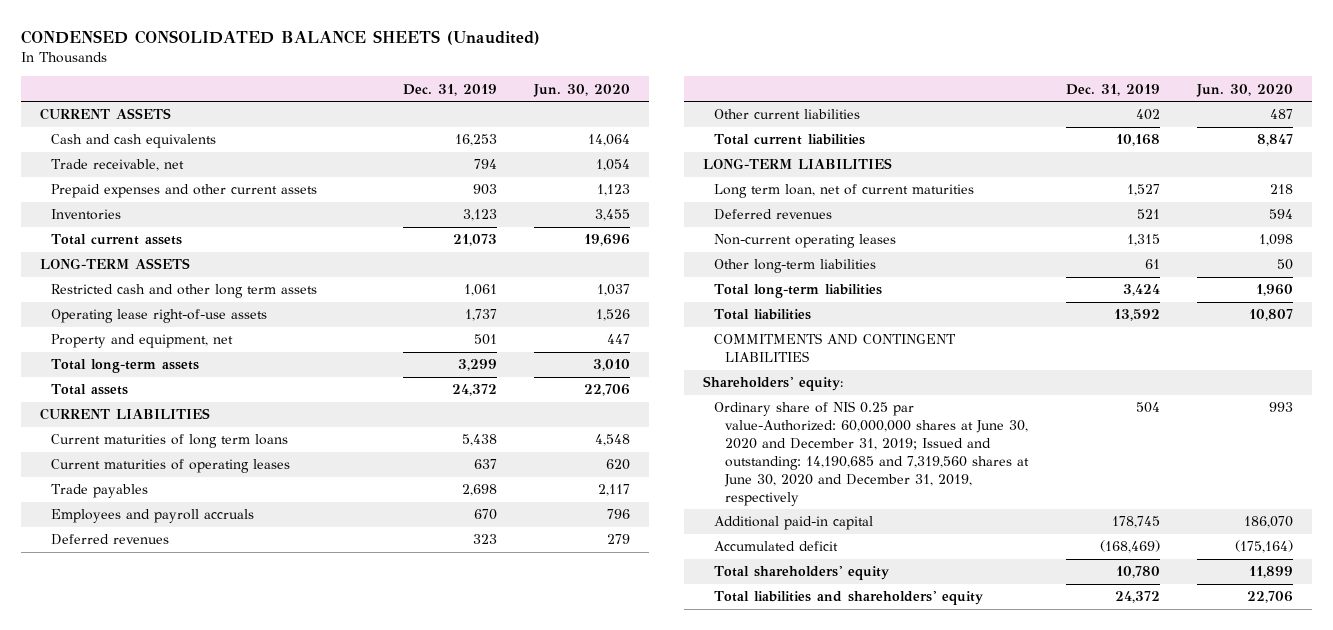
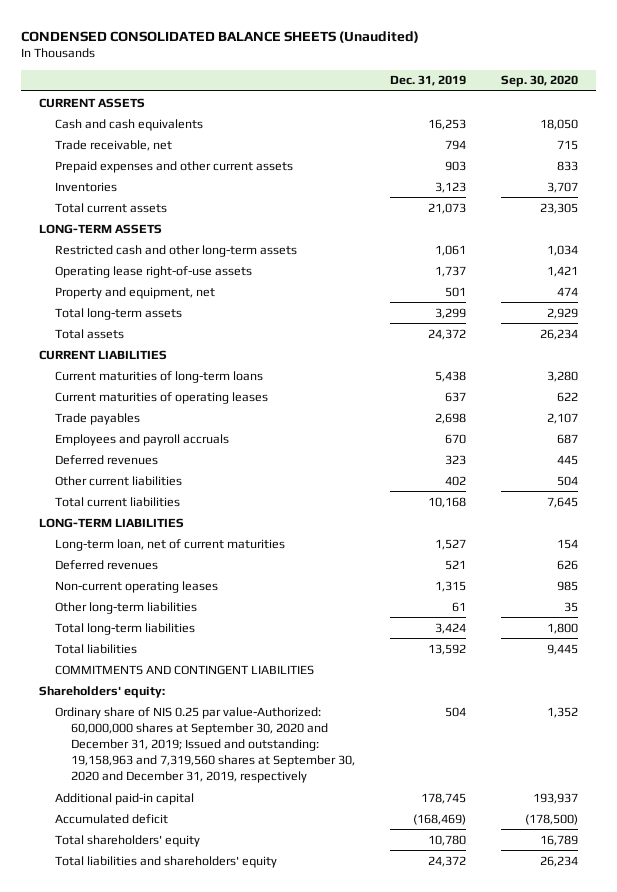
[532,83,630,97] Jun. 30, 2020 -> none
none -> [501,75,579,88] Sep. 30, 2020
[51,284,318,299] Restricted cash and other long term assets -> [55,244,298,257] Restricted cash and other long-term assets
[51,434,289,449] Current maturities of long term loans -> [55,370,264,383] Current maturities of long-term loans
[714,184,975,199] Long term loan, net of current maturities -> [55,538,286,551] Long-term loan, net of current maturities
[714,401,1030,506] Ordinary share of NIS 0.25 par value-Authorized: 60,000,000 shares at June 30, 2020 and December 31, 2019; Issued and outstanding: 14,190,685 and 7,319,560 shares at June 30, 2020 and December 31, 2019, respectively -> [55,706,356,783] Ordinary share of NIS 0.25 par value-Authorized: 60,000,000 shares at September 30, 2020 and December 31, 2019; Issued and outstanding: 19,158,963 and 7,319,560 shares at September 30, 2020 and December 31, 2019, respectively

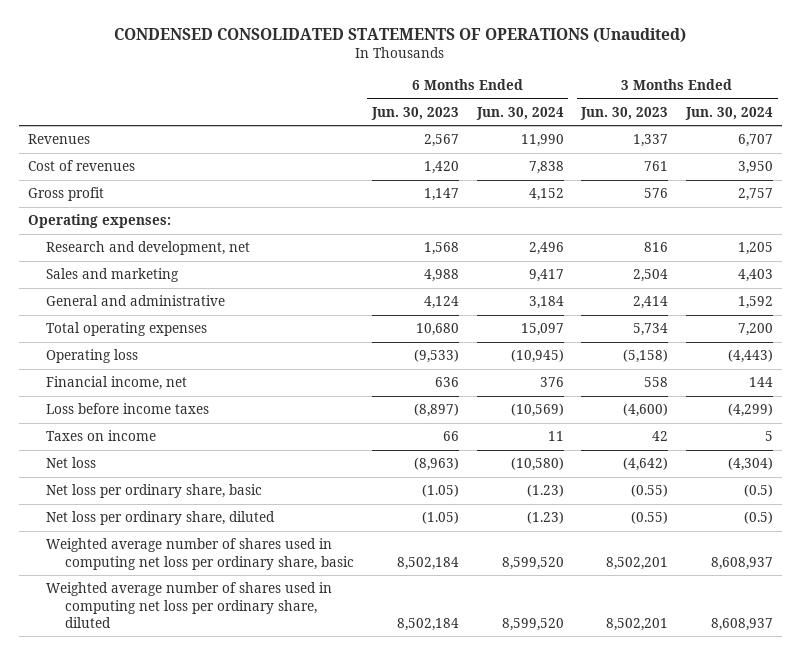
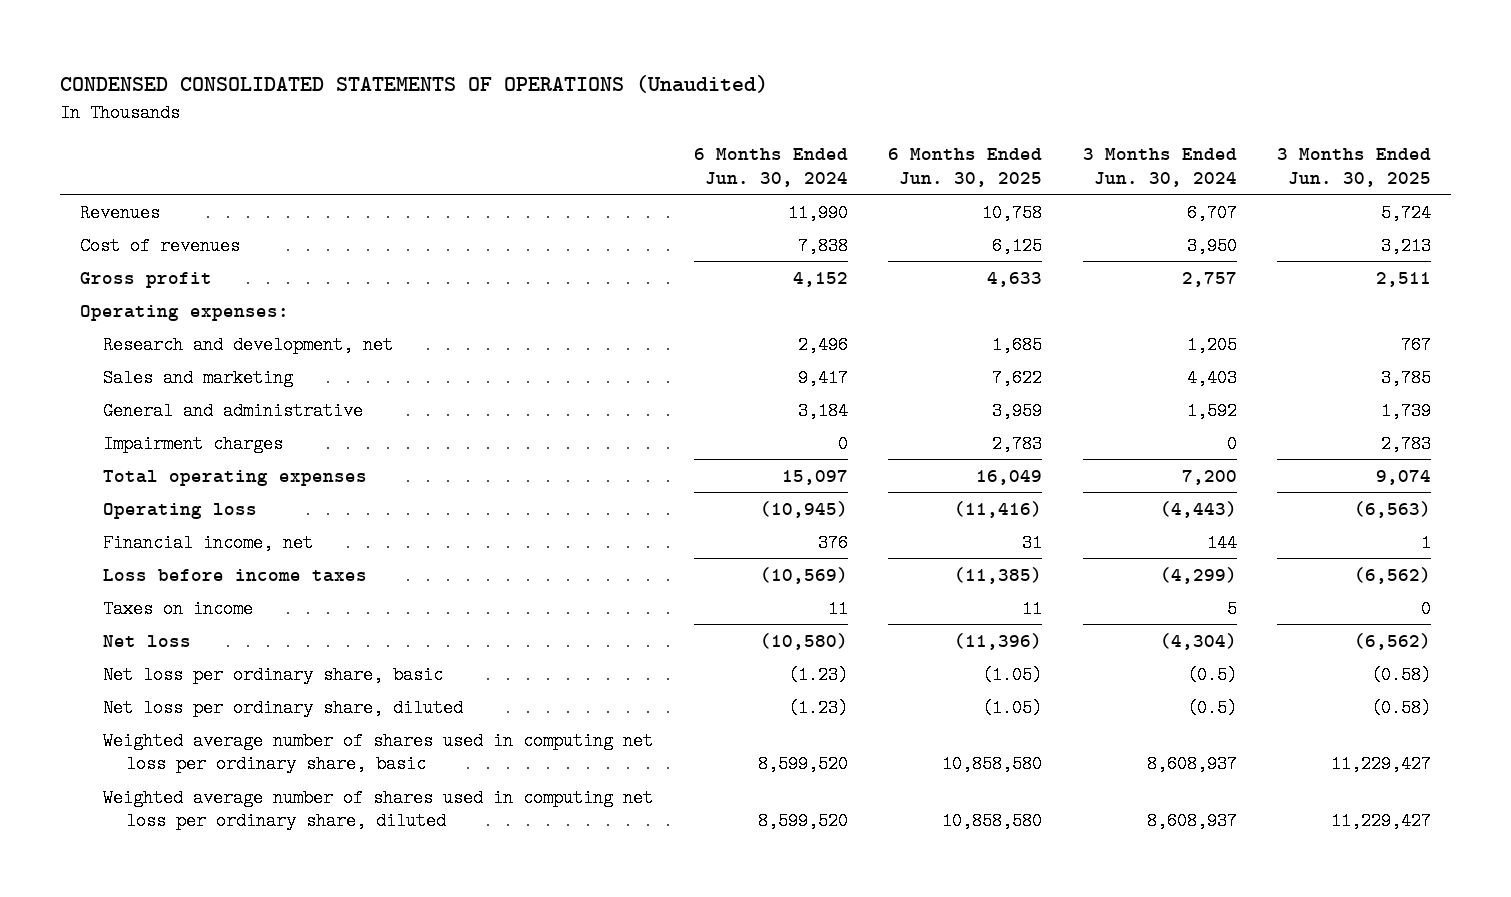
[370,106,459,120] Jun. 30, 2023 -> none
[580,106,669,120] Jun. 30, 2023 -> none
none -> [888,148,1043,187] 6 Months Ended Jun. 30, 2025
none -> [1277,148,1432,187] 3 Months Ended Jun. 30, 2025
none -> [103,434,284,453] Impairment charges

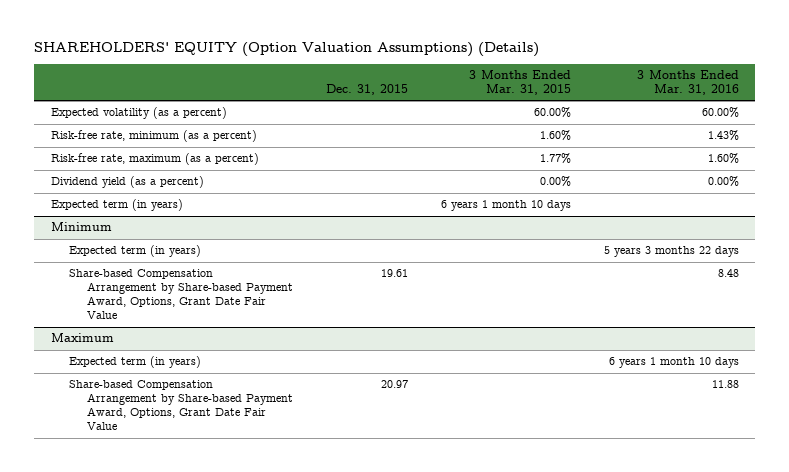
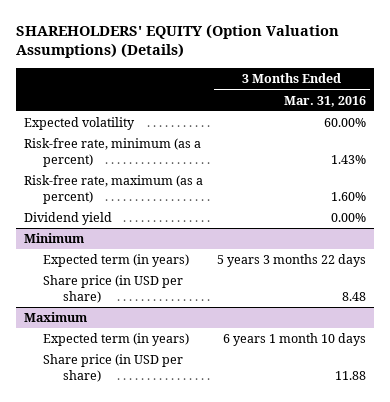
[326,84,409,96] Dec. 31, 2015 -> none
[468,70,571,96] 3 Months Ended Mar. 31, 2015 -> none
[50,107,227,120] Expected volatility (as a percent) -> [23,117,135,131] Expected volatility
[50,199,183,212] Expected term (in years) -> none
[50,176,204,189] Dividend yield (as a percent) -> [23,212,112,226] Dividend yield
[68,269,294,320] Share-based Compensation Arrangement by Share-based Payment Award, Options, Grant Date Fair Value -> [43,275,184,303] Share price (in USD per share)
[68,380,294,431] Share-based Compensation Arrangement by Share-based Payment Award, Options, Grant Date Fair Value -> [43,354,184,382] Share price (in USD per share)

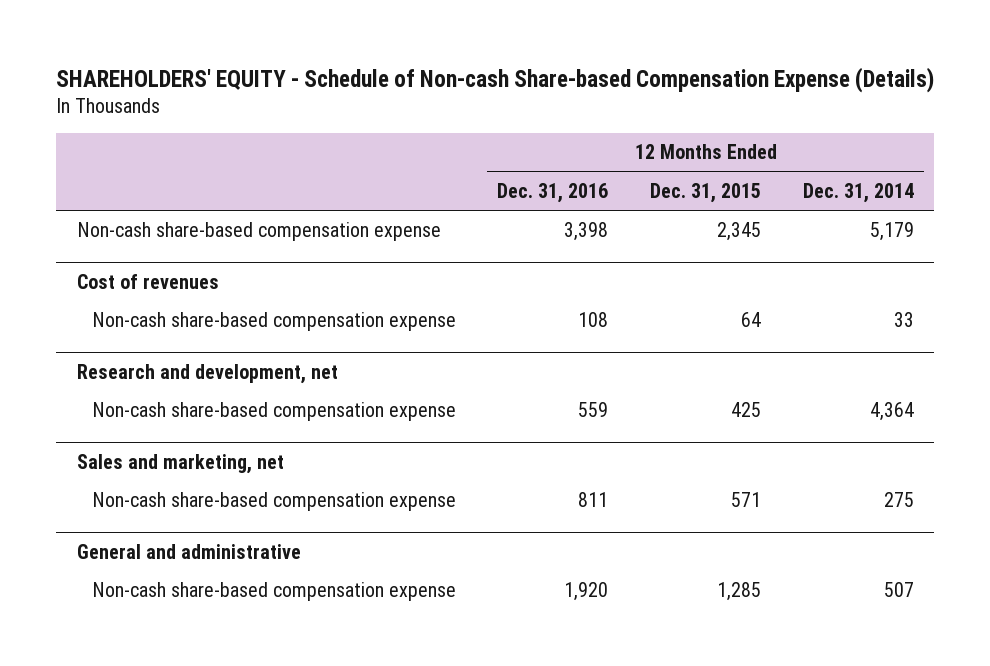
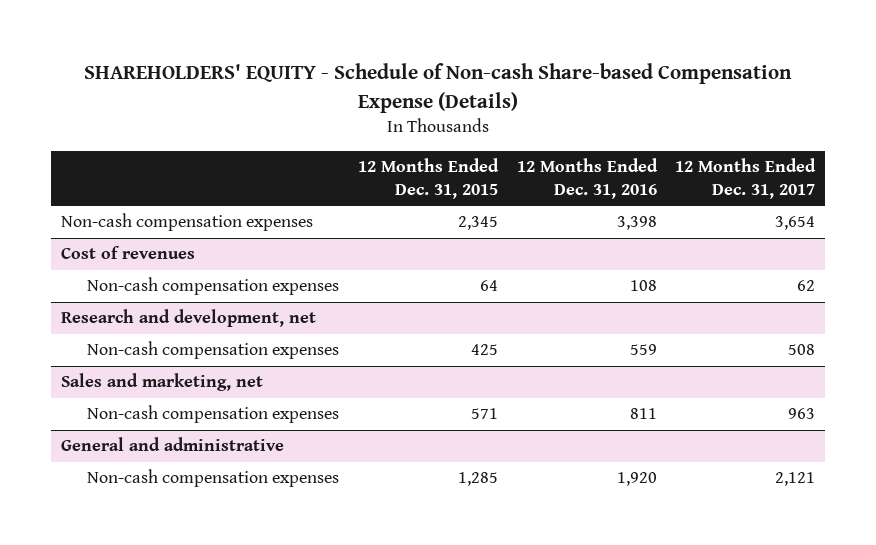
[802,183,914,204] Dec. 31, 2014 -> none
none -> [675,158,817,199] 12 Months Ended Dec. 31, 2017
[76,222,441,242] Non-cash share-based compensation expense -> [60,213,313,232] Non-cash compensation expenses
[91,312,456,332] Non-cash share-based compensation expense -> [86,277,339,296] Non-cash compensation expenses
[91,402,456,422] Non-cash share-based compensation expense -> [86,341,339,360] Non-cash compensation expenses
[91,492,456,512] Non-cash share-based compensation expense -> [86,405,339,424] Non-cash compensation expenses
[91,582,456,602] Non-cash share-based compensation expense -> [86,469,339,488] Non-cash compensation expenses

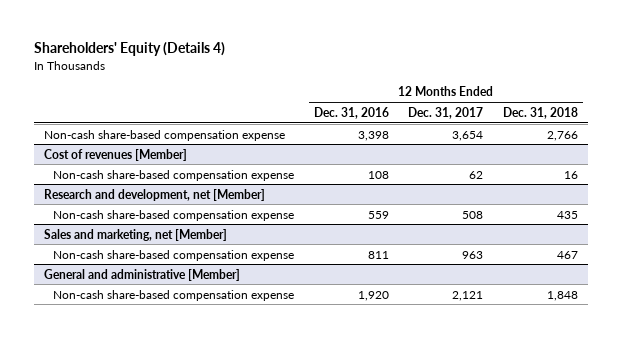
[83,63,792,113] SHAREHOLDERS' EQUITY - Schedule of Non-cash Share-based Compensation Expense (Details) -> [34,42,226,57] Shareholders' Equity (Details 4)
[357,158,499,199] 12 Months Ended Dec. 31, 2015 -> none
none -> [503,106,579,119] Dec. 31, 2018
[60,213,313,232] Non-cash compensation expenses -> [44,129,286,141] Non-cash share-based compensation expense
[60,246,195,260] Cost of revenues -> [44,148,188,161] Cost of revenues [Member]
[86,277,339,296] Non-cash compensation expenses -> [52,169,294,181] Non-cash share-based compensation expense
[60,309,316,328] Research and development, net -> [44,188,266,201] Research and development, net [Member]
[86,341,339,360] Non-cash compensation expenses -> [52,209,294,221] Non-cash share-based compensation expense
[60,373,263,392] Sales and marketing, net -> [44,228,228,241] Sales and marketing, net [Member]
[86,405,339,424] Non-cash compensation expenses -> [52,249,294,261] Non-cash share-based compensation expense
[60,437,284,452] General and administrative -> [44,268,241,281] General and administrative [Member]
[86,469,339,488] Non-cash compensation expenses -> [52,289,294,301] Non-cash share-based compensation expense

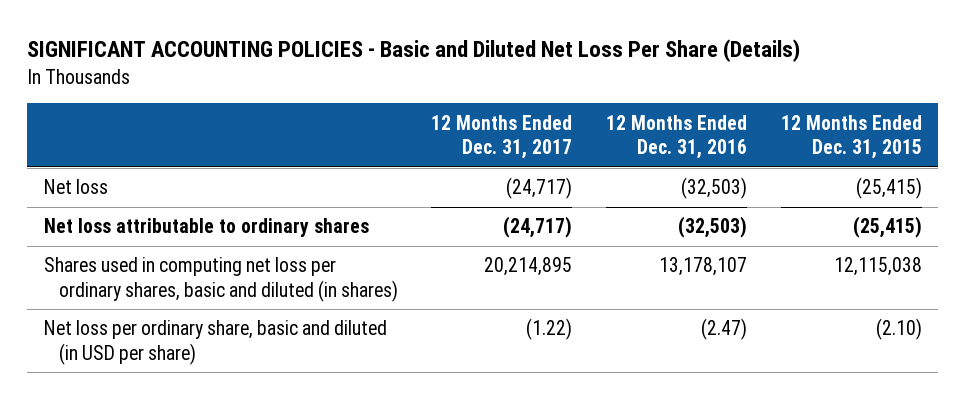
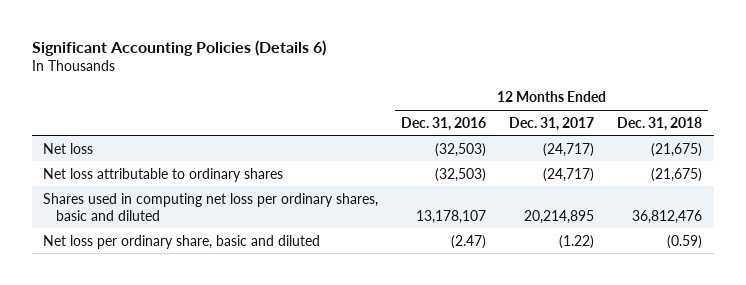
[27,39,801,63] SIGNIFICANT ACCOUNTING POLICIES - Basic and Diluted Net Loss Per Share (Details) -> [31,39,326,56] Significant Accounting Policies (Details 6)
[780,114,922,159] 12 Months Ended Dec. 31, 2015 -> none
none -> [617,116,703,131] Dec. 31, 2018
[43,257,398,302] Shares used in computing net loss per ordinary shares, basic and diluted (in shares) -> [43,192,379,221] Shares used in computing net loss per ordinary shares, basic and diluted
[43,320,387,365] Net loss per ordinary share, basic and diluted (in USD per share) -> [43,234,321,249] Net loss per ordinary share, basic and diluted

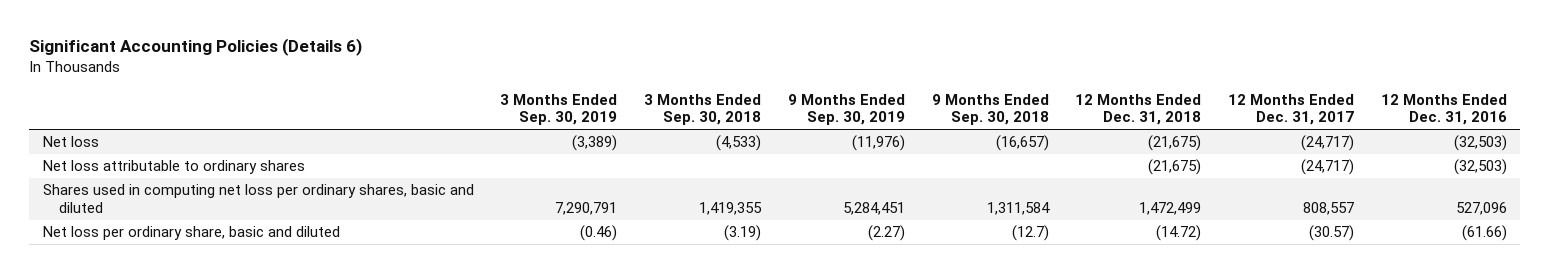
none -> [500,93,618,126] 3 Months Ended Sep. 30, 2019
none -> [644,93,762,126] 3 Months Ended Sep. 30, 2018
none -> [787,93,905,126] 9 Months Ended Sep. 30, 2019
none -> [931,93,1049,126] 9 Months Ended Sep. 30, 2018
[416,209,487,224] 13,178,107 -> [1455,202,1507,216] 527,096
[524,209,595,224] 20,214,895 -> [1303,202,1355,216] 808,557
[632,209,703,224] 36,812,476 -> [1139,202,1202,216] 1,472,499
[451,234,487,249] (2.47) -> [1461,225,1507,242] (61.66)
[559,234,595,249] (1.22) -> [1309,225,1355,242] (30.57)
[667,234,703,249] (0.59) -> [1156,225,1202,242] (14.72)

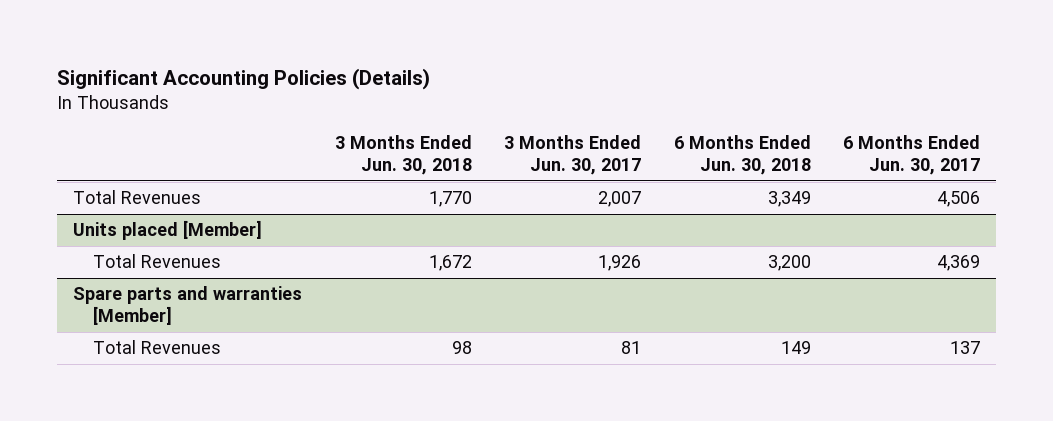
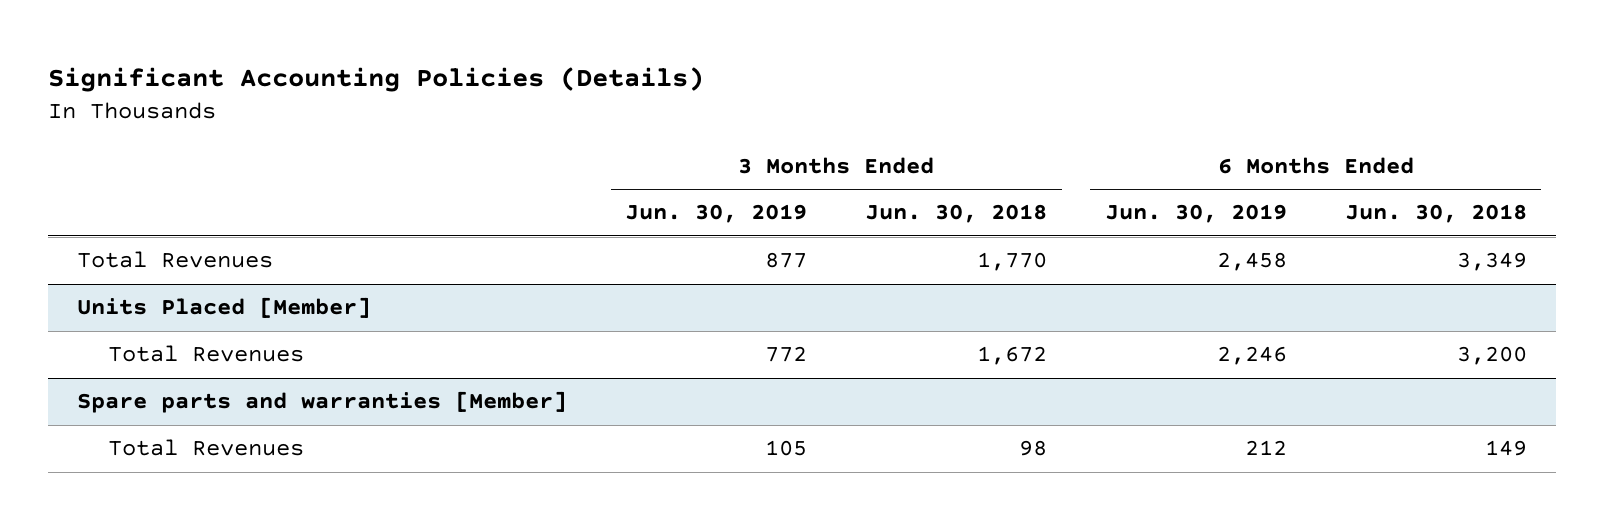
[504,135,642,176] 3 Months Ended Jun. 30, 2017 -> none
[843,135,981,176] 6 Months Ended Jun. 30, 2017 -> none
none -> [625,204,808,224] Jun. 30, 2019
none -> [1104,204,1287,224] Jun. 30, 2019
[73,220,263,241] Units placed [Member] -> [77,297,372,319] Units Placed [Member]

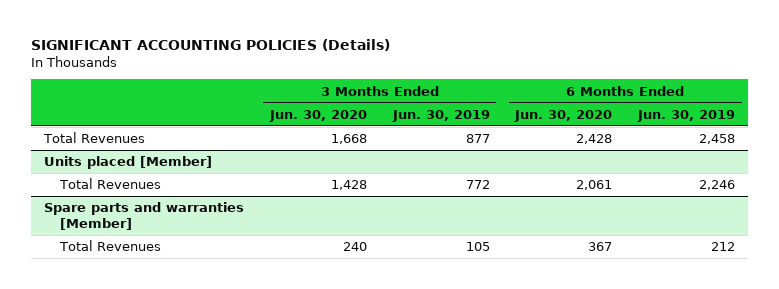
[48,66,705,92] Significant Accounting Policies (Details) -> [31,39,391,52] SIGNIFICANT ACCOUNTING POLICIES (Details)
[865,204,1048,224] Jun. 30, 2018 -> none
[1344,204,1527,224] Jun. 30, 2018 -> none
none -> [268,109,367,122] Jun. 30, 2020
none -> [514,109,613,122] Jun. 30, 2020
[77,297,372,319] Units Placed [Member] -> [44,156,213,170] Units placed [Member]

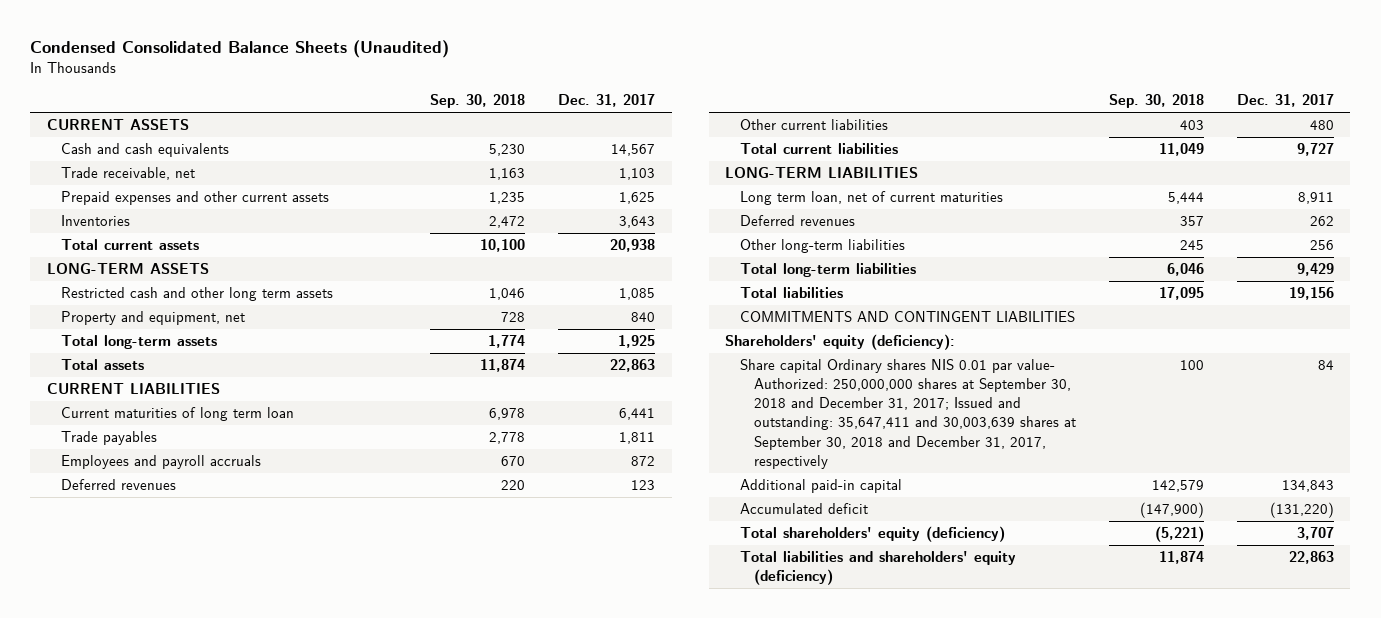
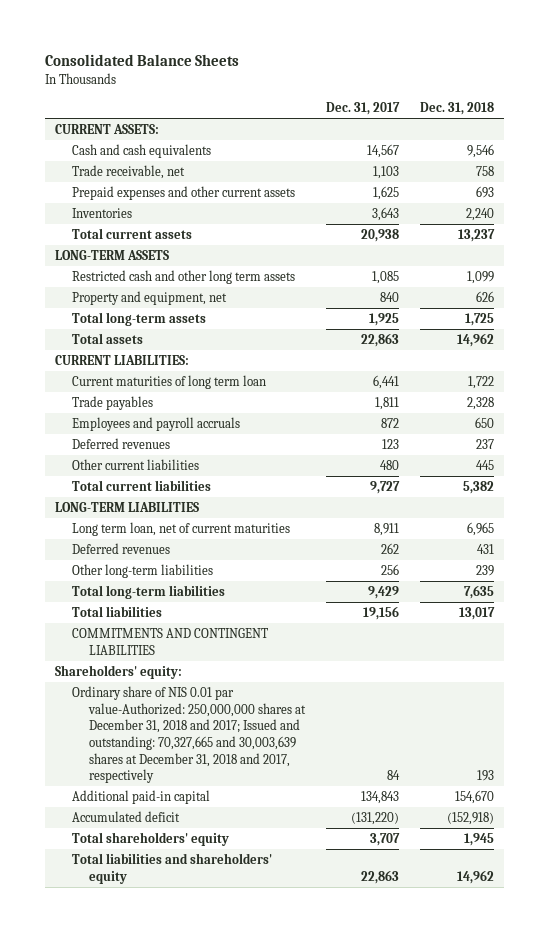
[30,40,450,59] Condensed Consolidated Balance Sheets (Unaudited) -> [45,53,240,66] Consolidated Balance Sheets
[430,94,526,109] Sep. 30, 2018 -> none
none -> [419,101,494,115] Dec. 31, 2018
[46,119,189,131] CURRENT ASSETS -> [55,124,160,135] CURRENT ASSETS:
[46,383,220,395] CURRENT LIABILITIES -> [55,355,190,366] CURRENT LIABILITIES:
[725,334,956,351] Shareholders' equity (deficiency): -> [55,665,183,680] Shareholders' equity:
[739,359,1076,469] Share capital Ordinary shares NIS 0.01 par value- Authorized: 250,000,000 shares at September 30, 2018 and December 31, 2017; Issued and outstanding: 35,647,411 and 30,003,639 shares at September 30, 2018 and December 31, 2017, respectively -> [72,686,307,784] Ordinary share of NIS 0.01 par value-Authorized: 250,000,000 shares at December 31, 2018 and 2017; Issued and outstanding: 70,327,665 and 30,003,639 shares at December 31, 2018 and 2017, respectively
[739,526,1005,543] Total shareholders' equity (deficiency) -> [72,832,230,847] Total shareholders' equity
[739,551,1016,586] Total liabilities and shareholders' equity (deficiency) -> [72,853,273,884] Total liabilities and shareholders' equity

